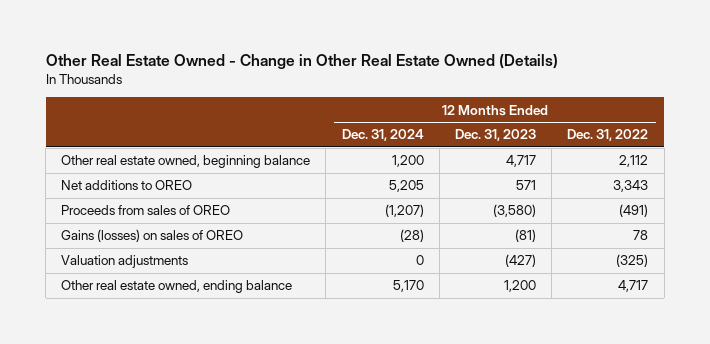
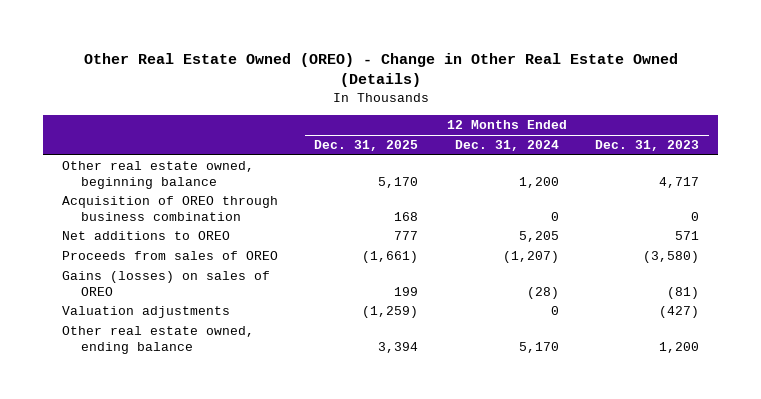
[45,54,558,70] Other Real Estate Owned - Change in Other Real Estate Owned (Details) -> [83,52,678,88] Other Real Estate Owned (OREO) - Change in Other Real Estate Owned (Details)
[567,129,649,142] Dec. 31, 2022 -> none
none -> [314,140,419,152] Dec. 31, 2025
none -> [61,196,278,221] Acquisition of OREO through business combination

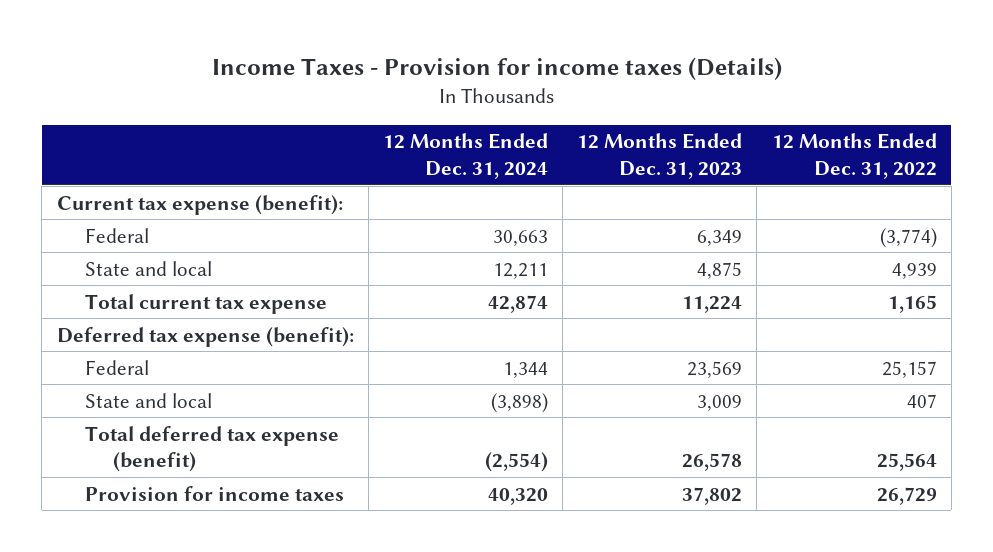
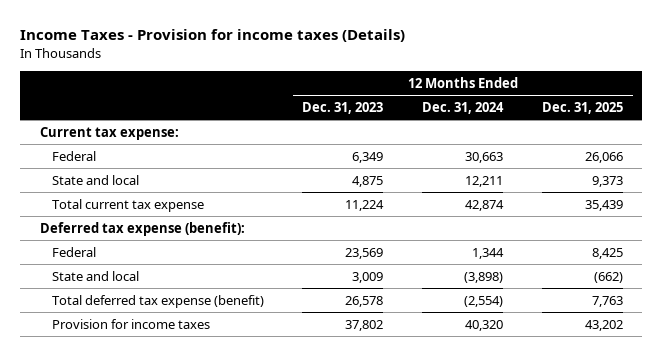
[771,133,937,179] 12 Months Ended Dec. 31, 2022 -> none
none -> [541,101,623,114] Dec. 31, 2025
[56,194,343,215] Current tax expense (benefit): -> [39,126,179,140] Current tax expense:

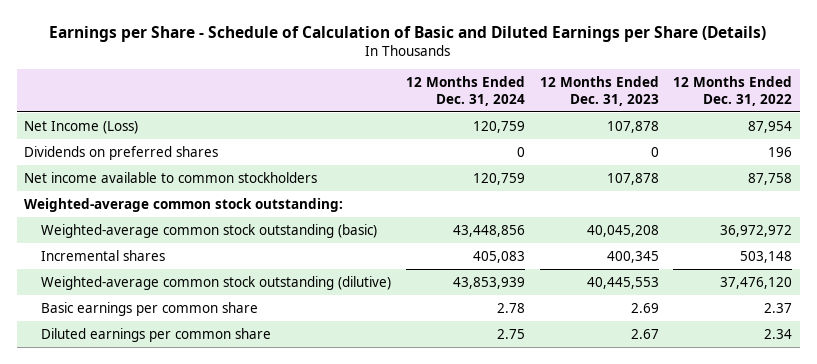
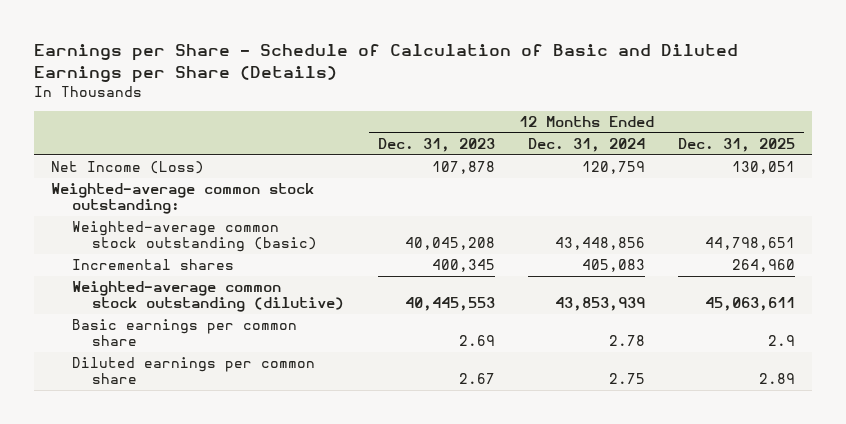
[673,75,793,106] 12 Months Ended Dec. 31, 2022 -> none
none -> [678,138,796,153] Dec. 31, 2025
[24,145,219,160] Dividends on preferred shares -> none
[24,171,318,183] Net income available to common stockholders -> none

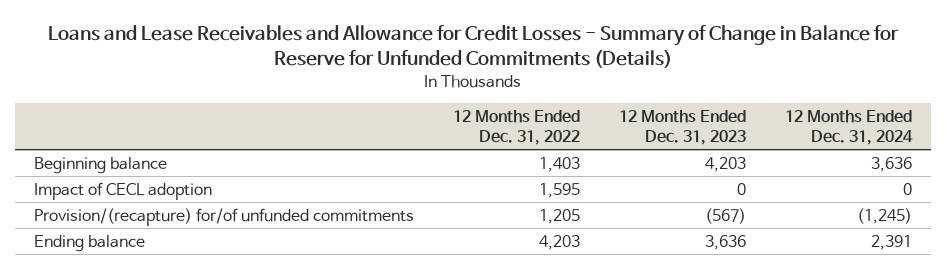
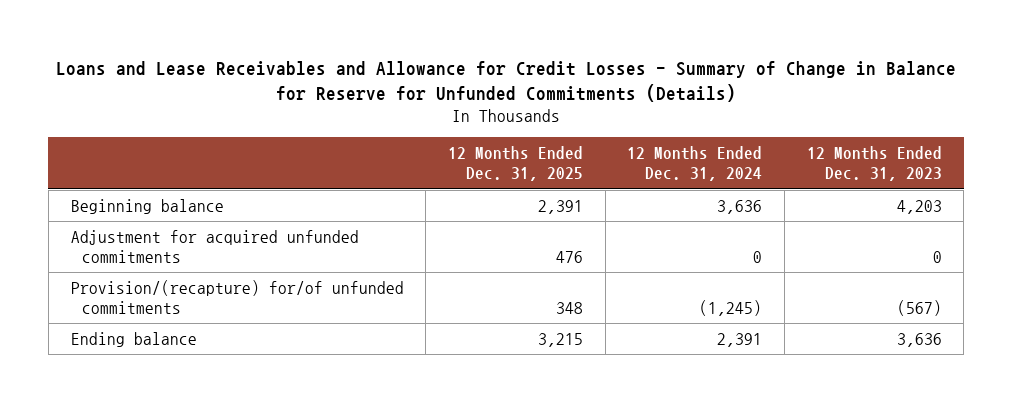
[452,109,580,146] 12 Months Ended Dec. 31, 2022 -> none
none -> [447,146,583,182] 12 Months Ended Dec. 31, 2025
[34,181,213,200] Impact of CECL adoption -> none
none -> [70,229,359,264] Adjustment for acquired unfunded commitments

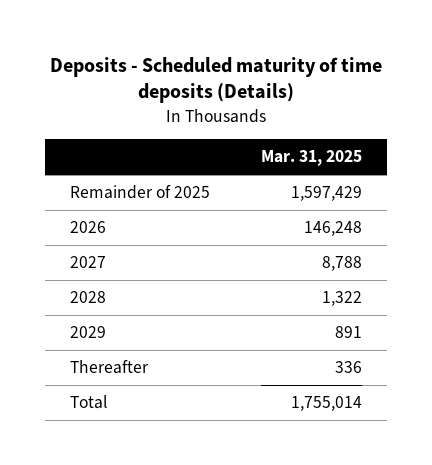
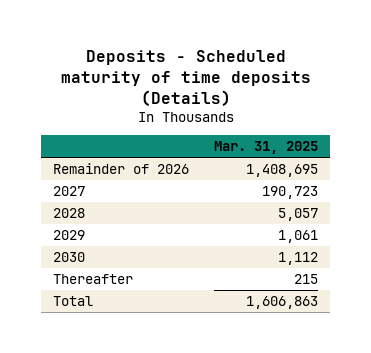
[70,221,107,234] 2026 -> none
[70,185,211,200] Remainder of 2025 -> [53,163,190,175] Remainder of 2026
[290,186,362,202] 1,597,429 -> [246,164,319,178] 1,408,695
[321,256,362,272] 8,788 -> [262,186,319,200] 190,723
[321,291,362,307] 1,322 -> [278,208,319,222] 5,057
[334,326,362,339] 891 -> [278,230,319,244] 1,061
none -> [53,252,86,263] 2030
[334,361,362,374] 336 -> [294,274,319,285] 215
[290,396,362,412] 1,755,014 -> [246,296,319,310] 1,606,863

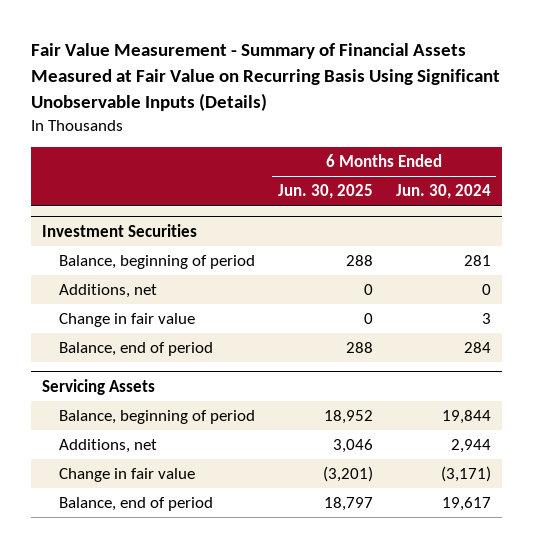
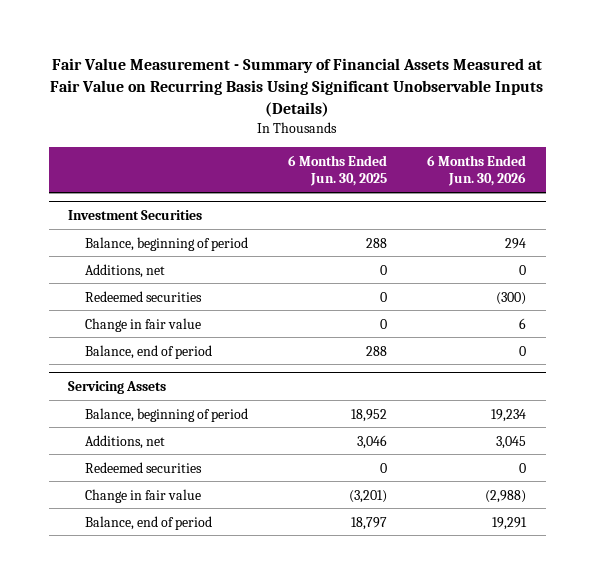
[395,184,491,200] Jun. 30, 2024 -> none
none -> [426,154,526,187] 6 Months Ended Jun. 30, 2026
none -> [85,290,203,302] Redeemed securities
none -> [85,461,203,473] Redeemed securities

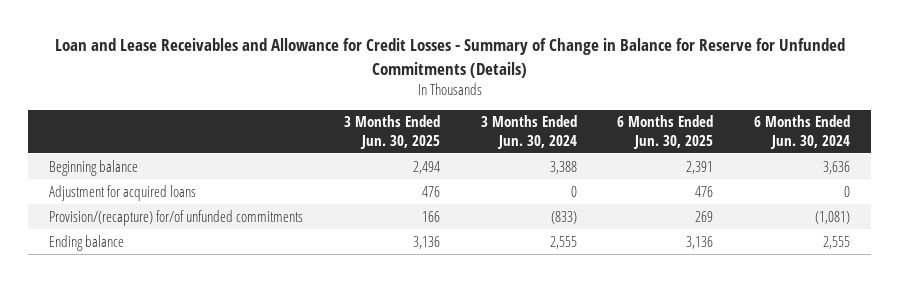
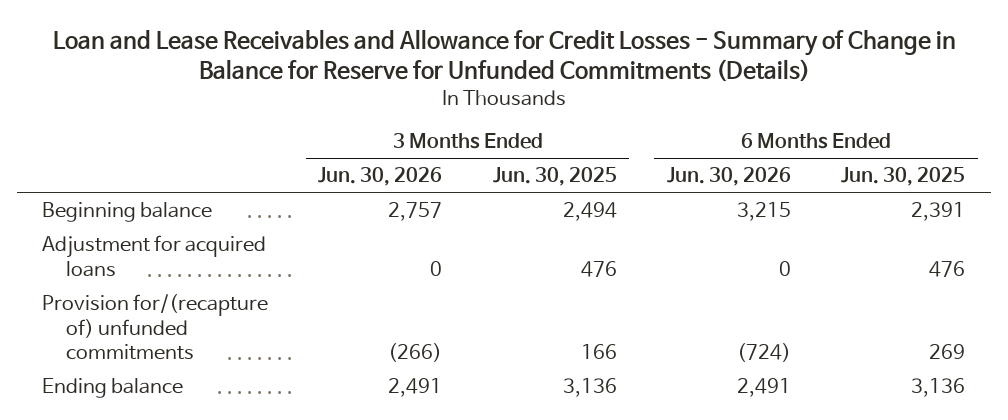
[480,115,577,149] 3 Months Ended Jun. 30, 2024 -> none
[754,115,851,149] 6 Months Ended Jun. 30, 2024 -> none
none -> [318,167,443,187] Jun. 30, 2026
none -> [667,167,792,187] Jun. 30, 2026
[48,209,303,226] Provision/(recapture) for/of unfunded commitments -> [42,294,269,361] Provision for/(recapture of) unfunded commitments

